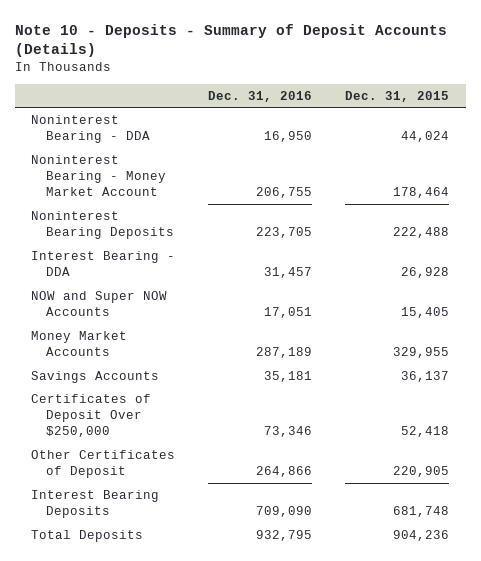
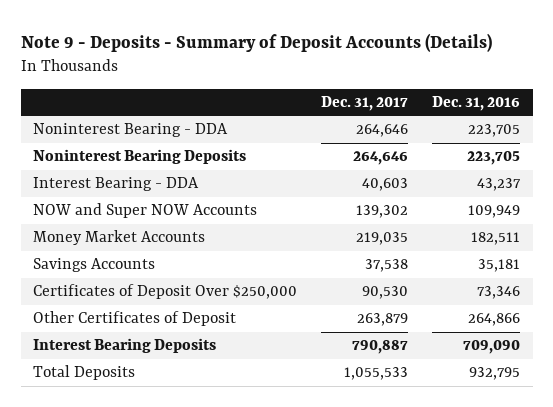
[15,23,448,58] Note 10 - Deposits - Summary of Deposit Accounts (Details) -> [20,32,492,52] Note 9 - Deposits - Summary of Deposit Accounts (Details)
[345,90,450,102] Dec. 31, 2015 -> none
none -> [321,96,409,112] Dec. 31, 2017
[31,154,167,197] Noninterest Bearing - Money Market Account -> none
[264,131,313,143] 16,950 -> [468,124,521,138] 223,705
[264,267,313,279] 31,457 -> [477,178,522,192] 43,237
[264,307,313,319] 17,051 -> [468,205,521,219] 109,949
[256,347,313,359] 287,189 -> [471,232,521,246] 182,511

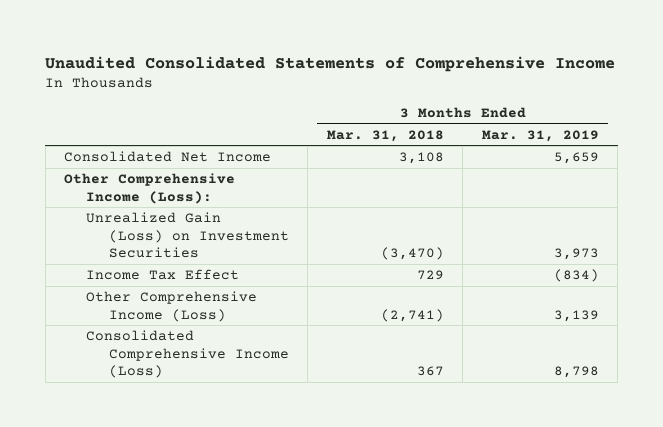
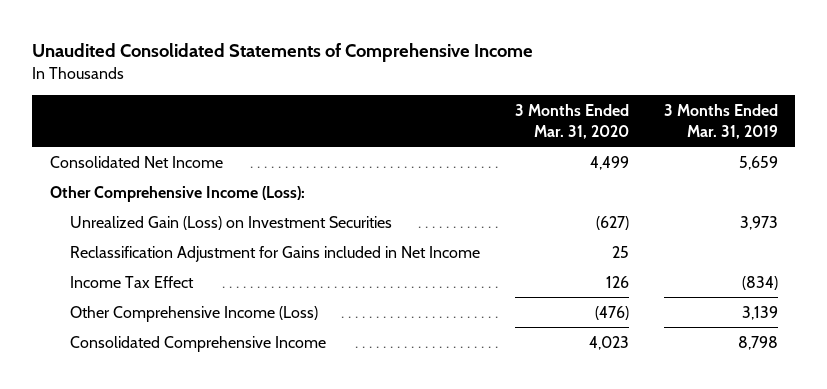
[326,129,444,142] Mar. 31, 2018 -> none
none -> [515,104,630,139] 3 Months Ended Mar. 31, 2020
none -> [70,245,481,262] Reclassification Adjustment for Gains included in Net Income
[86,329,289,379] Consolidated Comprehensive Income (Loss) -> [70,335,327,352] Consolidated Comprehensive Income

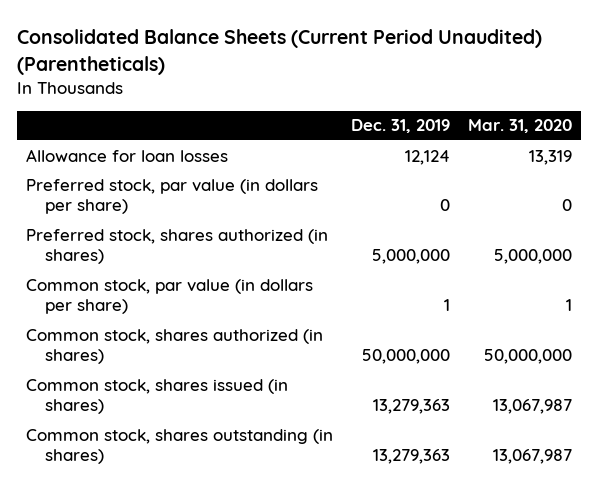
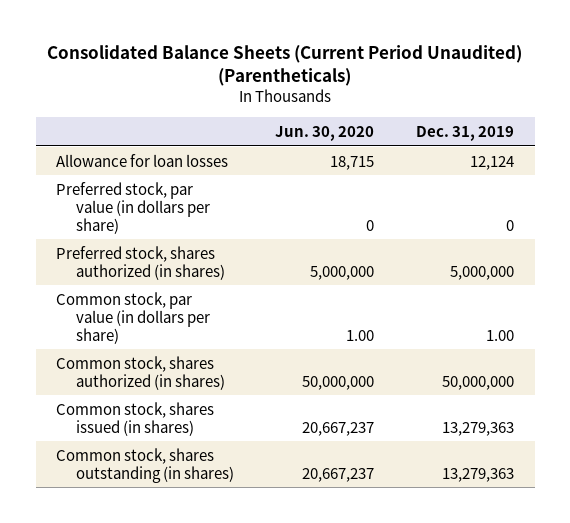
[468,119,573,134] Mar. 31, 2020 -> none
none -> [275,125,375,141] Jun. 30, 2020
[444,299,451,312] 1 -> [485,329,514,341] 1.00

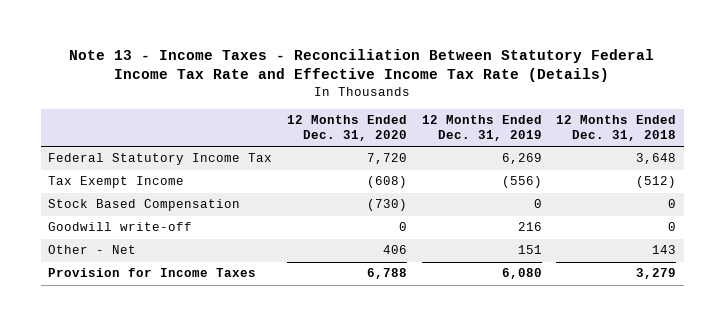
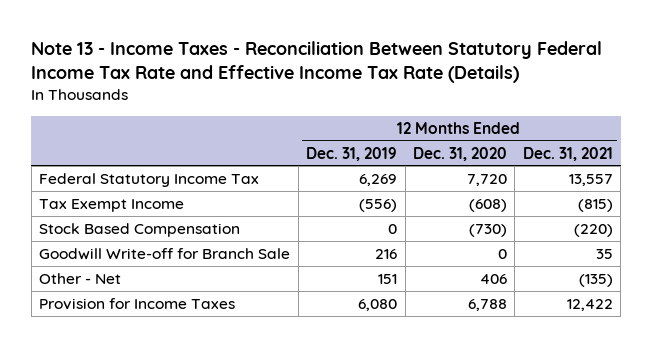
[556,115,677,141] 12 Months Ended Dec. 31, 2018 -> none
none -> [522,146,613,161] Dec. 31, 2021
[48,222,193,232] Goodwill write-off -> [39,247,291,260] Goodwill Write-off for Branch Sale

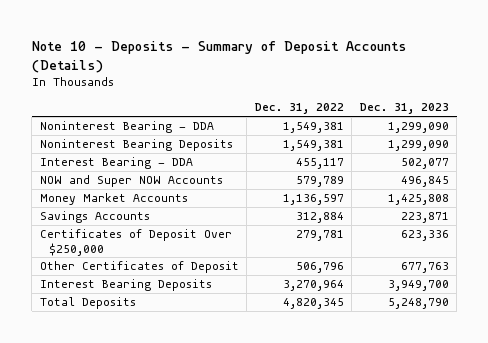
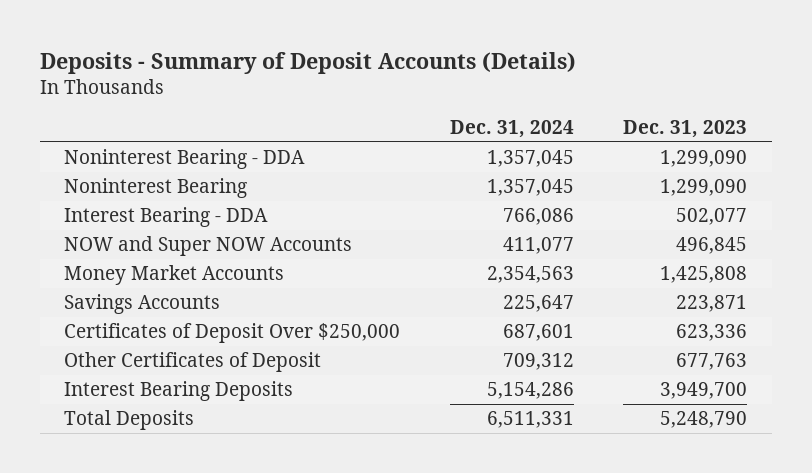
[31,40,406,73] Note 10 - Deposits - Summary of Deposit Accounts (Details) -> [39,51,576,74] Deposits - Summary of Deposit Accounts (Details)
[254,103,344,115] Dec. 31, 2022 -> none
none -> [449,120,574,139] Dec. 31, 2024
[39,139,233,152] Noninterest Bearing Deposits -> [64,178,248,199] Noninterest Bearing

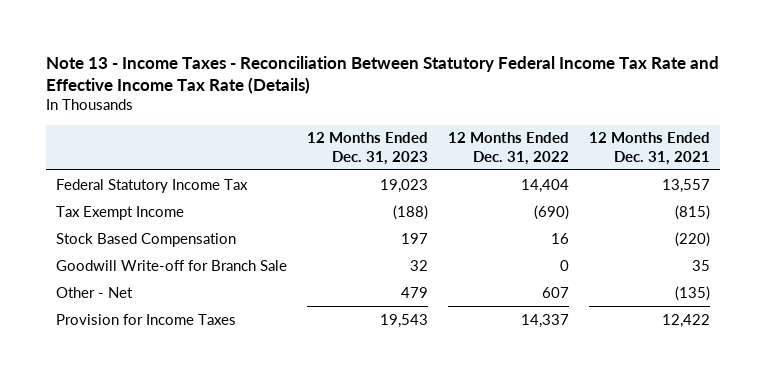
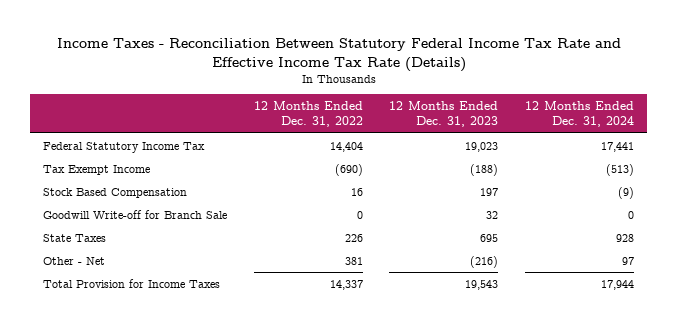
[46,55,720,94] Note 13 - Income Taxes - Reconciliation Between Statutory Federal Income Tax Rate and Effective Income Tax Rate (Details) -> [56,38,621,72] Income Taxes - Reconciliation Between Statutory Federal Income Tax Rate and Effective Income Tax Rate (Details)
[588,132,710,165] 12 Months Ended Dec. 31, 2021 -> none
none -> [524,101,634,128] 12 Months Ended Dec. 31, 2024
none -> [43,233,107,242] State Taxes
[401,286,429,298] 479 -> [470,255,499,268] (216)
[542,286,570,298] 607 -> [344,256,363,265] 381
[56,313,237,325] Provision for Income Taxes -> [43,278,221,288] Total Provision for Income Taxes

